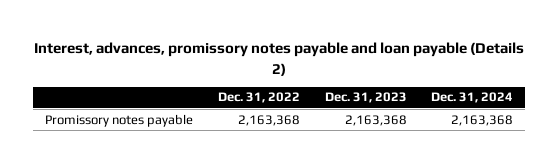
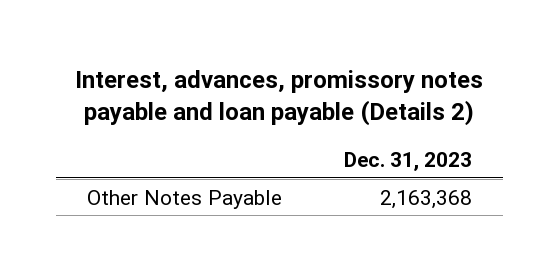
[217,92,300,104] Dec. 31, 2022 -> none
[431,92,514,104] Dec. 31, 2024 -> none
[45,113,194,127] Promissory notes payable -> [86,189,282,209] Other Notes Payable

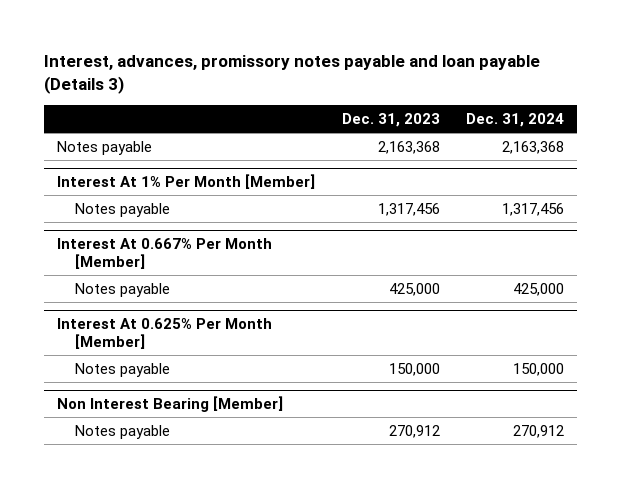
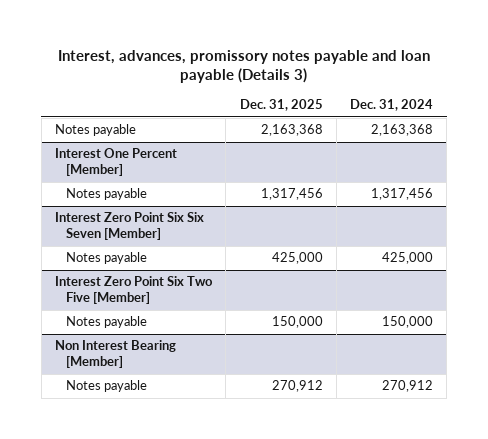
[341,112,440,127] Dec. 31, 2023 -> none
none -> [239,99,323,112] Dec. 31, 2025
[57,174,316,190] Interest At 1% Per Month [Member] -> [54,148,177,177] Interest One Percent [Member]
[57,238,273,269] Interest At 0.667% Per Month [Member] -> [54,212,204,241] Interest Zero Point Six Six Seven [Member]
[57,318,273,349] Interest At 0.625% Per Month [Member] -> [54,276,213,305] Interest Zero Point Six Two Five [Member]

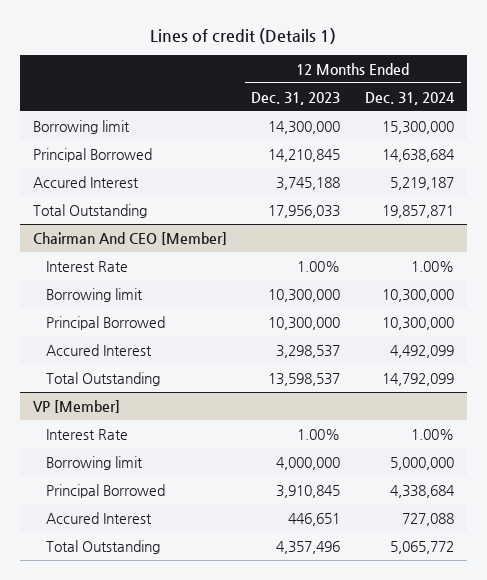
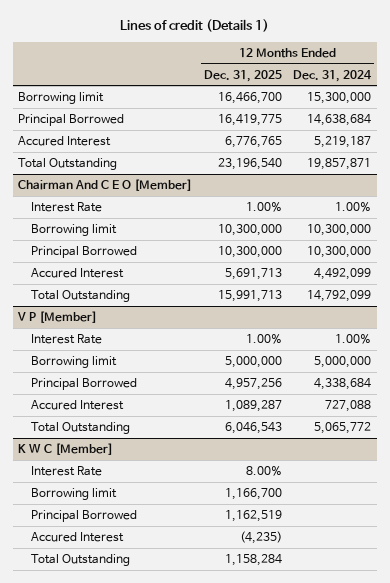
[251,91,341,105] Dec. 31, 2023 -> none
none -> [203,69,282,82] Dec. 31, 2025
[32,231,227,245] Chairman And CEO [Member] -> [18,179,193,192] Chairman And C E O [Member]
[32,399,120,413] VP [Member] -> [17,311,98,324] V P [Member]
none -> [18,443,114,456] K W C [Member]
none -> [30,466,102,477] Interest Rate
none -> [30,488,117,501] Borrowing limit
none -> [30,510,137,523] Principal Borrowed
none -> [30,532,124,543] Accured Interest
none -> [30,554,130,567] Total Outstanding

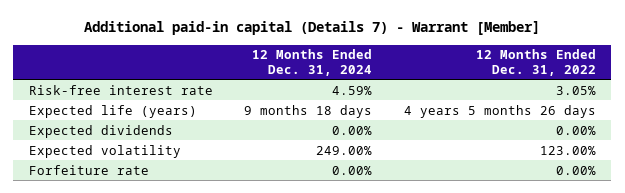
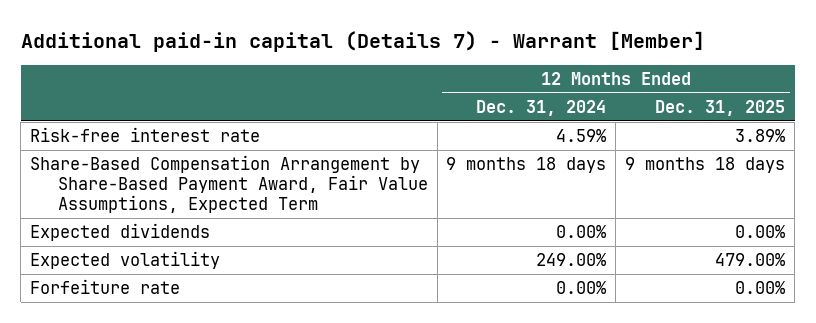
[475,49,596,76] 12 Months Ended Dec. 31, 2022 -> none
none -> [655,100,786,117] Dec. 31, 2025
[28,104,197,118] Expected life (years) -> [30,155,428,214] Share-Based Compensation Arrangement by Share-Based Payment Award, Fair Value Assumptions, Expected Term

